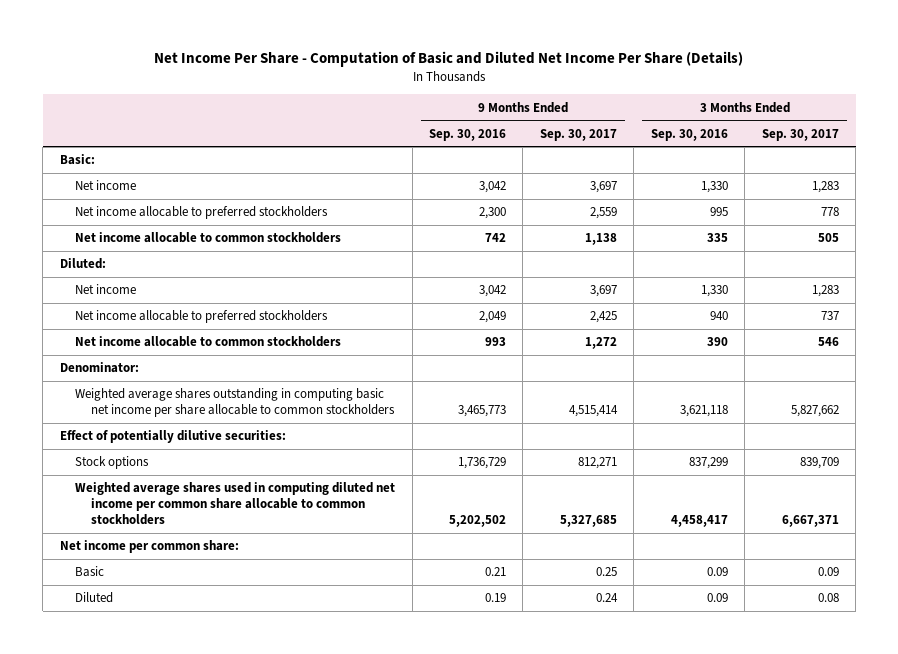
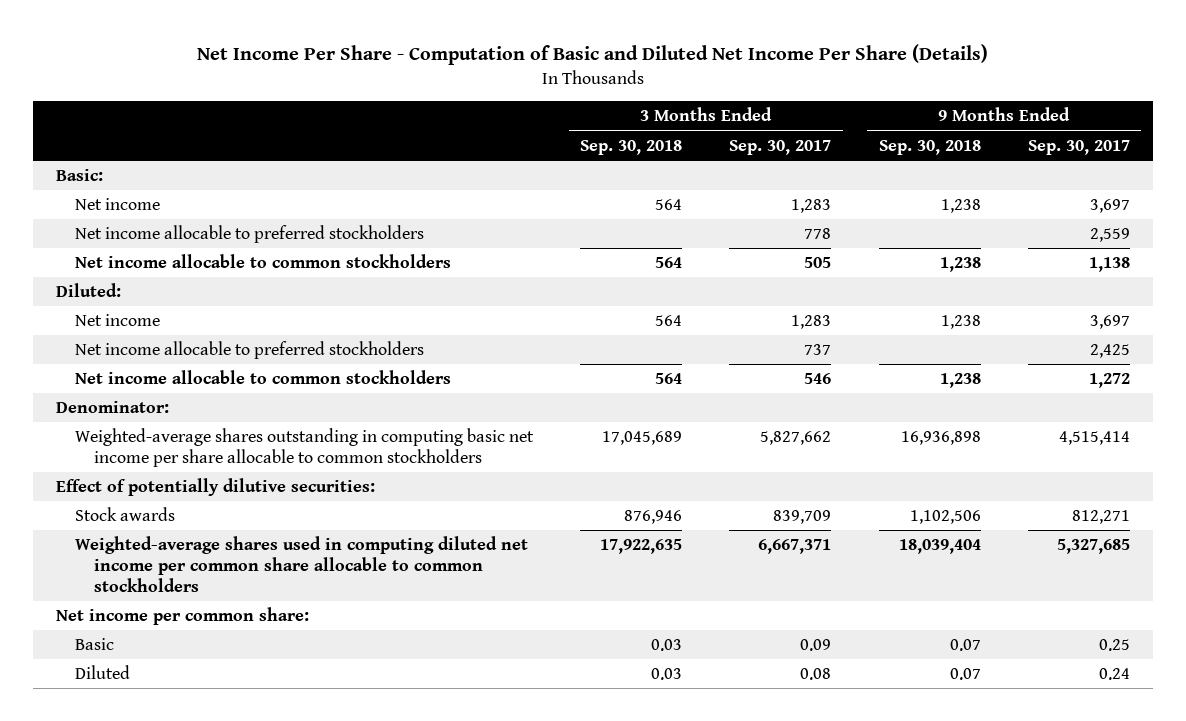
[429,128,507,141] Sep. 30, 2016 -> none
[650,128,728,141] Sep. 30, 2016 -> none
none -> [580,139,683,155] Sep. 30, 2018
none -> [878,139,981,155] Sep. 30, 2018
[75,388,395,418] Weighted average shares outstanding in computing basic net income per share allocable to common stockholders -> [75,428,535,468] Weighted-average shares outstanding in computing basic net income per share allocable to common stockholders
[75,456,150,470] Stock options -> [75,507,176,522] Stock awards
[75,482,396,526] Weighted average shares used in computing diluted net income per common share allocable to common stockholders -> [75,536,529,593] Weighted-average shares used in computing diluted net income per common share allocable to common stockholders

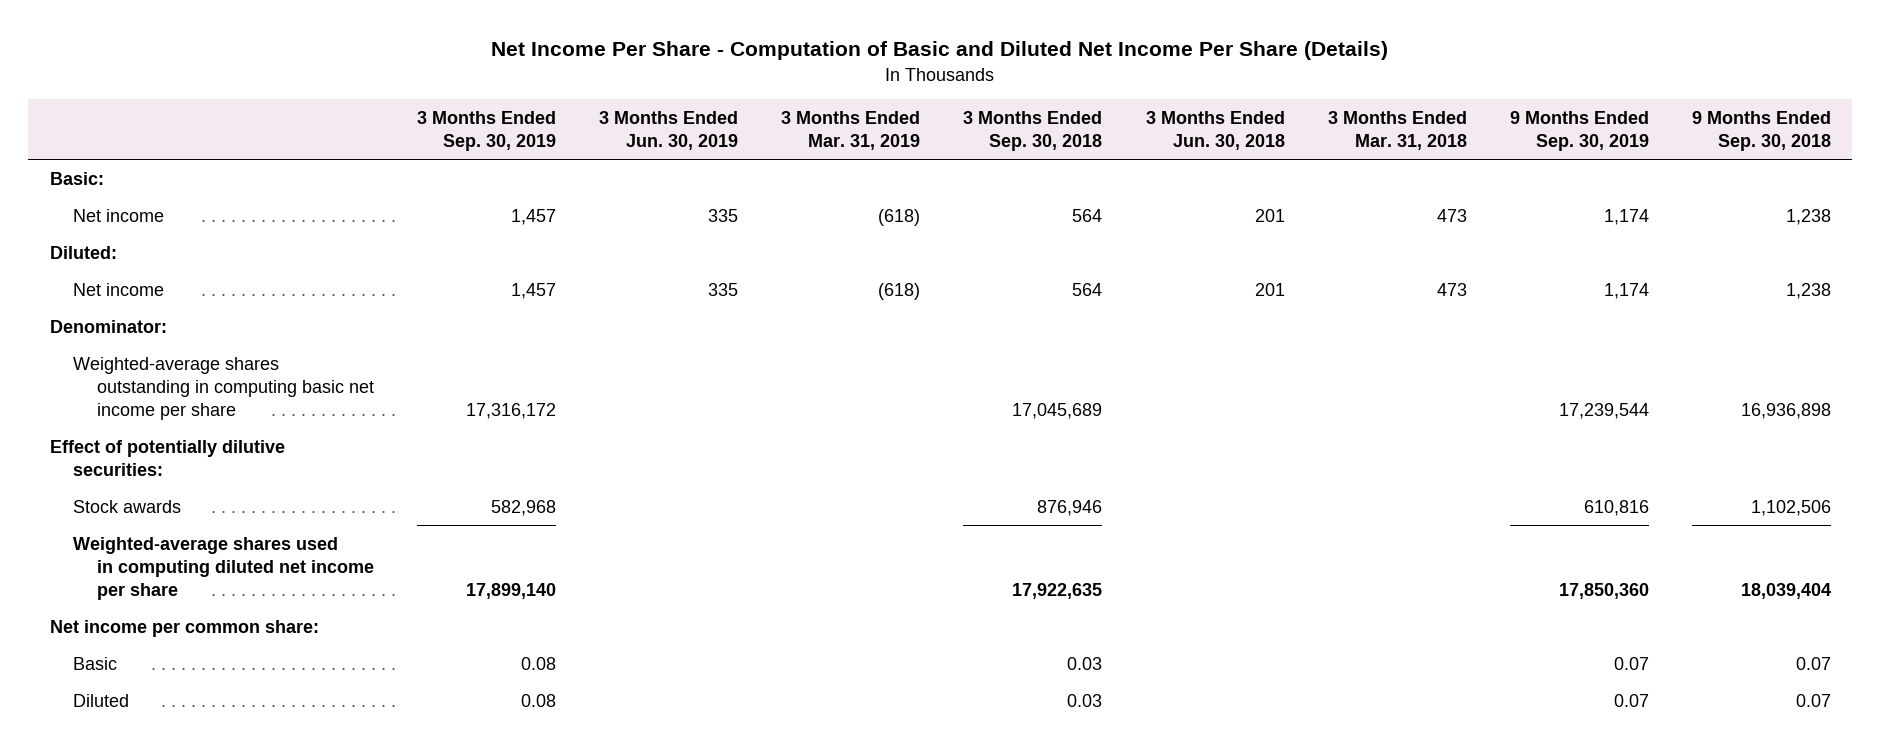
[729,139,832,155] Sep. 30, 2017 -> none
[1027,139,1130,155] Sep. 30, 2017 -> none
none -> [417,110,557,151] 3 Months Ended Sep. 30, 2019
none -> [599,110,739,150] 3 Months Ended Jun. 30, 2019
none -> [781,110,921,150] 3 Months Ended Mar. 31, 2019
none -> [1145,110,1285,150] 3 Months Ended Jun. 30, 2018
none -> [1327,110,1467,150] 3 Months Ended Mar. 31, 2018
none -> [1509,110,1649,151] 9 Months Ended Sep. 30, 2019
[75,225,425,244] Net income allocable to preferred stockholders -> none
[75,254,452,269] Net income allocable to common stockholders -> none
[75,341,425,360] Net income allocable to preferred stockholders -> none
[75,370,452,385] Net income allocable to common stockholders -> none
[75,428,535,468] Weighted-average shares outstanding in computing basic net income per share allocable to common stockholders -> [73,357,375,420] Weighted-average shares outstanding in computing basic net income per share
[75,536,529,593] Weighted-average shares used in computing diluted net income per common share allocable to common stockholders -> [73,537,375,600] Weighted-average shares used in computing diluted net income per share

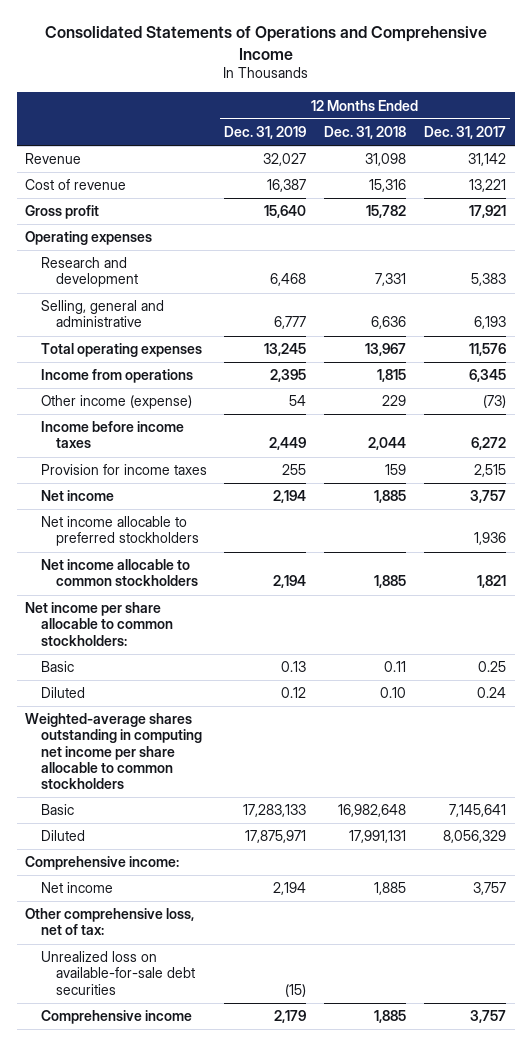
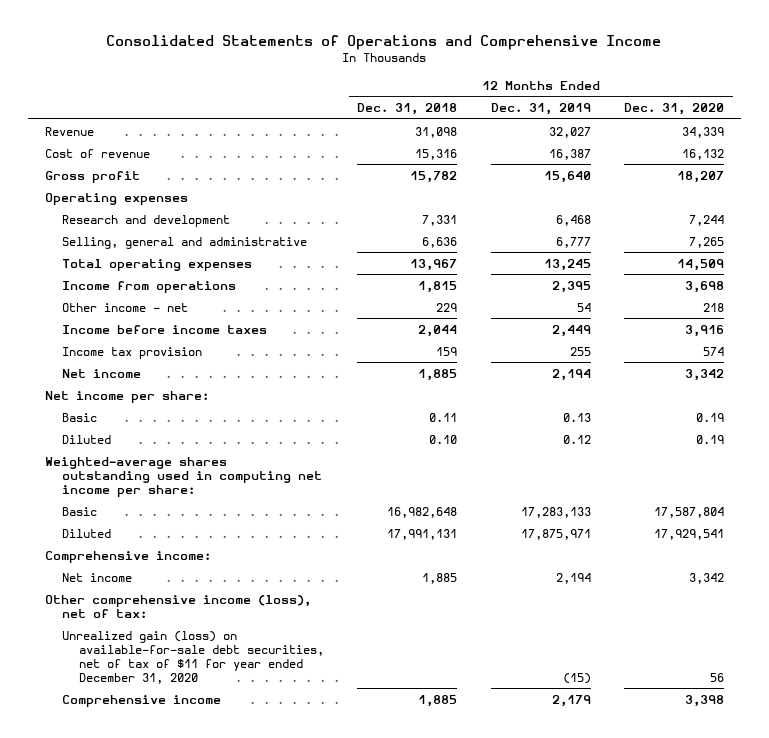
[423,126,506,140] Dec. 31, 2017 -> none
none -> [624,103,725,116] Dec. 31, 2020
[40,395,192,410] Other income (expense) -> [61,302,188,312] Other income - net
[40,464,207,476] Provision for income taxes -> [61,346,202,359] Income tax provision
[40,516,199,547] Net income allocable to preferred stockholders -> none
[40,559,198,587] Net income allocable to common stockholders -> none
[25,602,173,646] Net income per share allocable to common stockholders: -> [44,390,209,403] Net income per share:
[25,713,202,789] Weighted-average shares outstanding in computing net income per share allocable to common stockholders -> [44,456,322,497] Weighted-average shares outstanding used in computing net income per share:
[25,908,195,936] Other comprehensive loss, net of tax: -> [44,594,311,618] Other comprehensive income (loss), net of tax:
[40,951,195,995] Unrealized loss on available-for-sale debt securities -> [61,630,324,684] Unrealized gain (loss) on available-for-sale debt securities, net of tax of $11 for year ended December 31, 2020

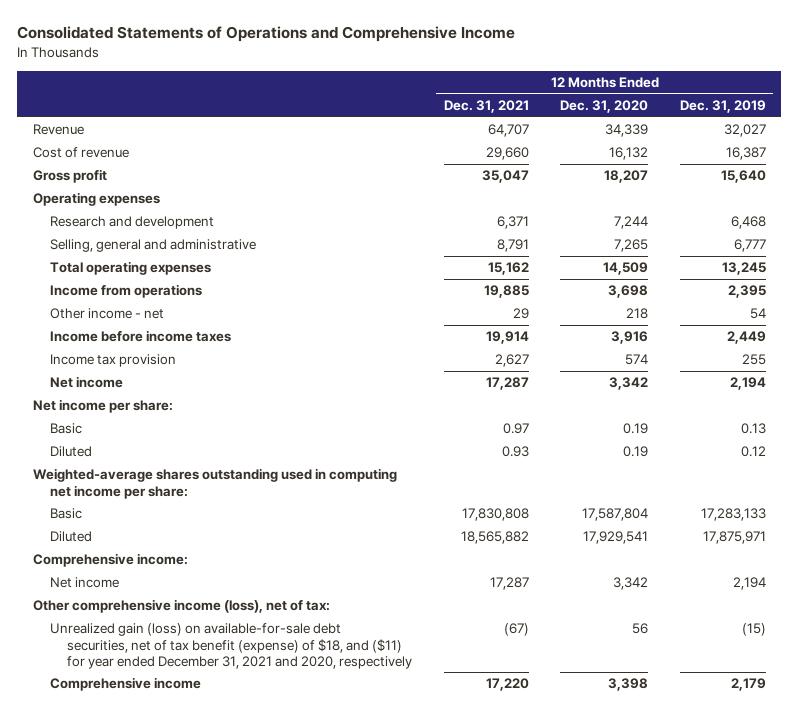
[357,103,458,116] Dec. 31, 2018 -> none
none -> [443,99,529,113] Dec. 31, 2021
[61,630,324,684] Unrealized gain (loss) on available-for-sale debt securities, net of tax of $11 for year ended December 31, 2020 -> [50,623,413,669] Unrealized gain (loss) on available-for-sale debt securities, net of tax benefit (expense) of $18, and ($11) for year ended December 31, 2021 and 2020, respectively

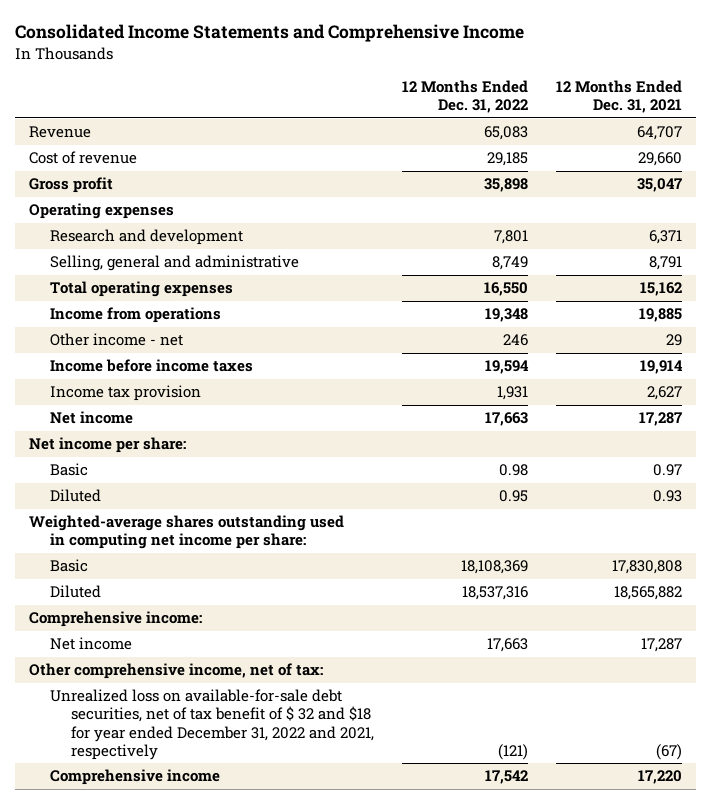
[17,26,516,43] Consolidated Statements of Operations and Comprehensive Income -> [14,24,524,43] Consolidated Income Statements and Comprehensive Income
[560,99,649,113] Dec. 31, 2020 -> none
[679,99,766,113] Dec. 31, 2019 -> none
none -> [401,80,528,114] 12 Months Ended Dec. 31, 2022
[32,599,330,614] Other comprehensive income (loss), net of tax: -> [28,663,323,680] Other comprehensive income, net of tax:
[50,623,413,669] Unrealized gain (loss) on available-for-sale debt securities, net of tax benefit (expense) of $18, and ($11) for year ended December 31, 2021 and 2020, respectively -> [49,689,374,760] Unrealized loss on available-for-sale debt securities, net of tax benefit of $ 32 and $18 for year ended December 31, 2022 and 2021, respectively

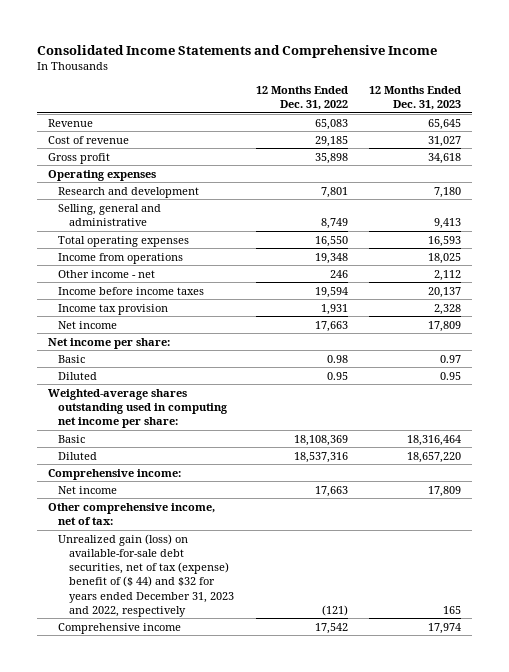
[556,80,683,114] 12 Months Ended Dec. 31, 2021 -> none
none -> [369,85,462,110] 12 Months Ended Dec. 31, 2023
[49,689,374,760] Unrealized loss on available-for-sale debt securities, net of tax benefit of $ 32 and $18 for year ended December 31, 2022 and 2021, respectively -> [58,533,234,617] Unrealized gain (loss) on available-for-sale debt securities, net of tax (expense) benefit of ($ 44) and $32 for years ended December 31, 2023 and 2022, respectively

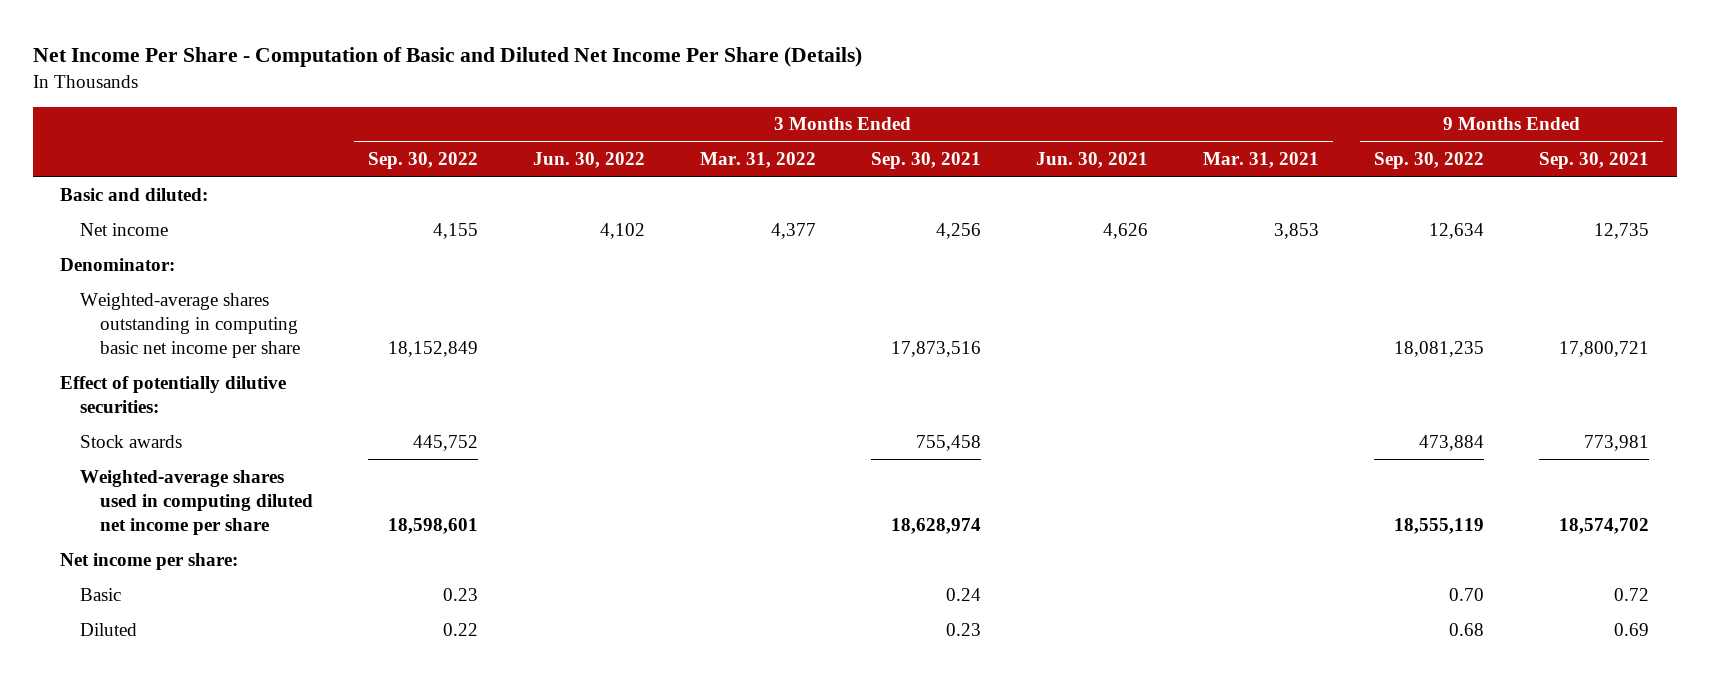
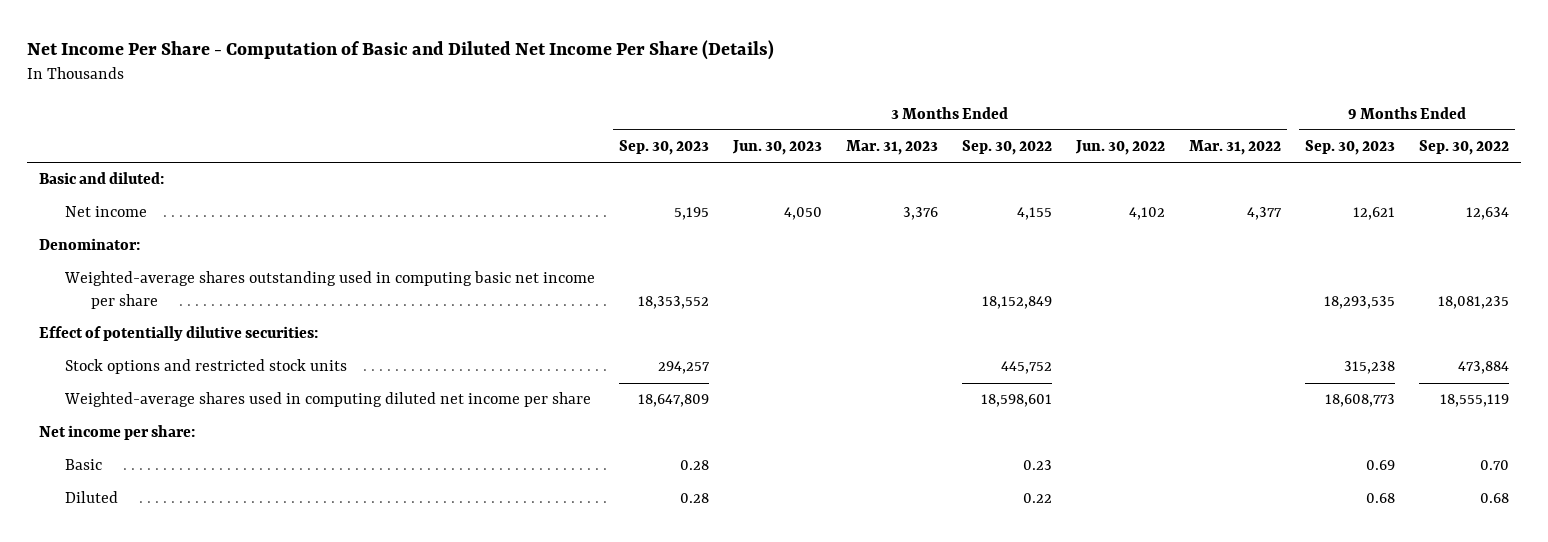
[870,151,981,169] Sep. 30, 2021 -> none
[1036,151,1149,168] Jun. 30, 2021 -> none
[1203,151,1320,168] Mar. 31, 2021 -> none
[1539,151,1650,169] Sep. 30, 2021 -> none
none -> [618,140,709,156] Sep. 30, 2023
none -> [731,140,822,156] Jun. 30, 2023
none -> [846,140,939,156] Mar. 31, 2023
none -> [1305,140,1396,156] Sep. 30, 2023
[80,292,300,358] Weighted-average shares outstanding in computing basic net income per share -> [63,271,595,309] Weighted-average shares outstanding used in computing basic net income per share
[80,434,183,448] Stock awards -> [64,359,347,375] Stock options and restricted stock units

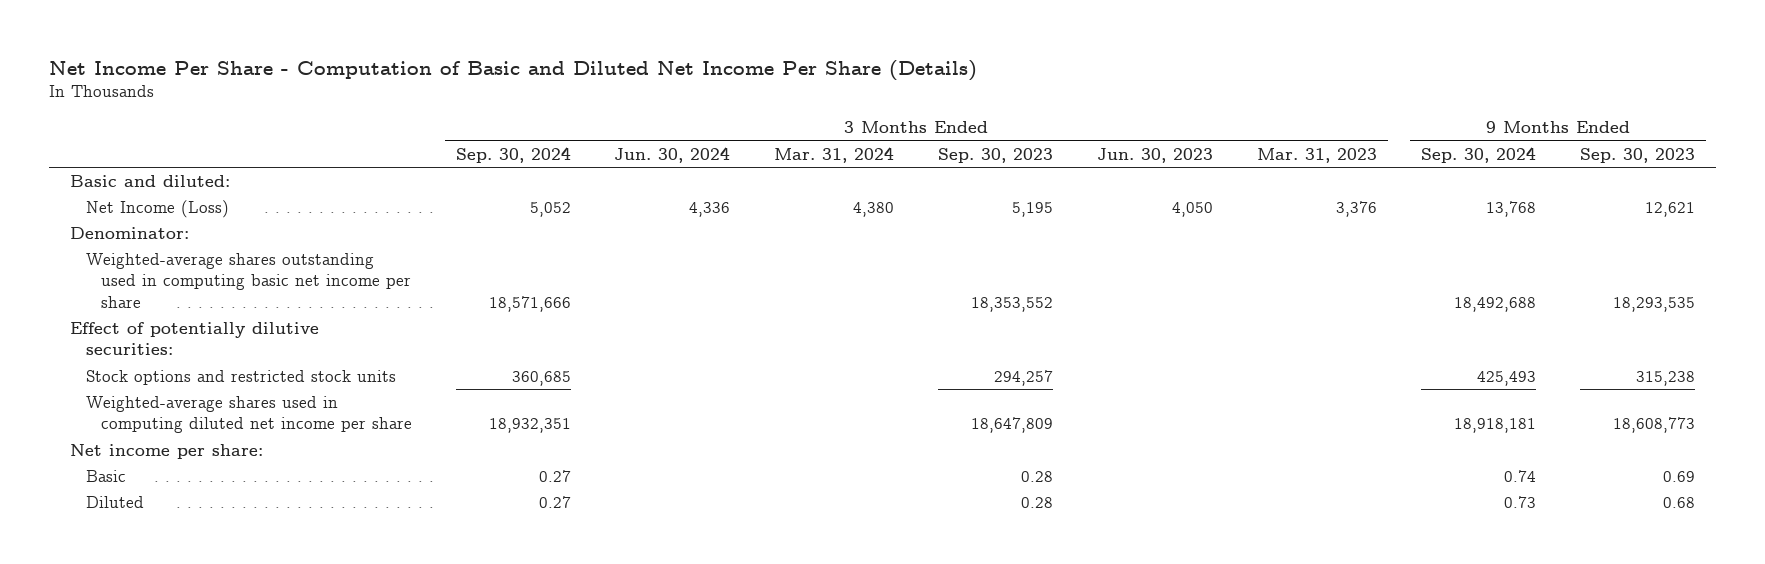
[962,140,1053,156] Sep. 30, 2022 -> none
[1075,140,1166,156] Jun. 30, 2022 -> none
[1189,140,1282,156] Mar. 31, 2022 -> none
[1419,140,1510,156] Sep. 30, 2022 -> none
none -> [455,146,571,163] Sep. 30, 2024
none -> [614,146,731,163] Jun. 30, 2024
none -> [774,146,895,163] Mar. 31, 2024
none -> [1420,146,1536,163] Sep. 30, 2024
[64,206,147,218] Net income -> [85,200,229,219] Net Income (Loss)

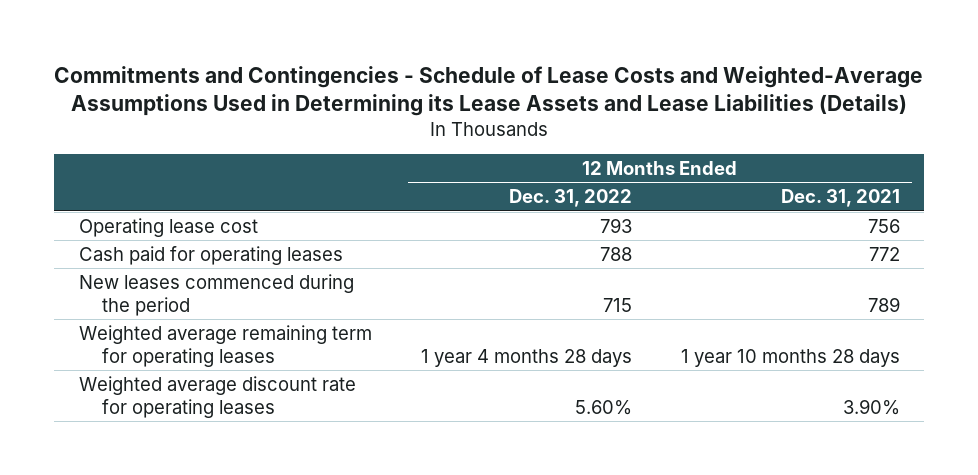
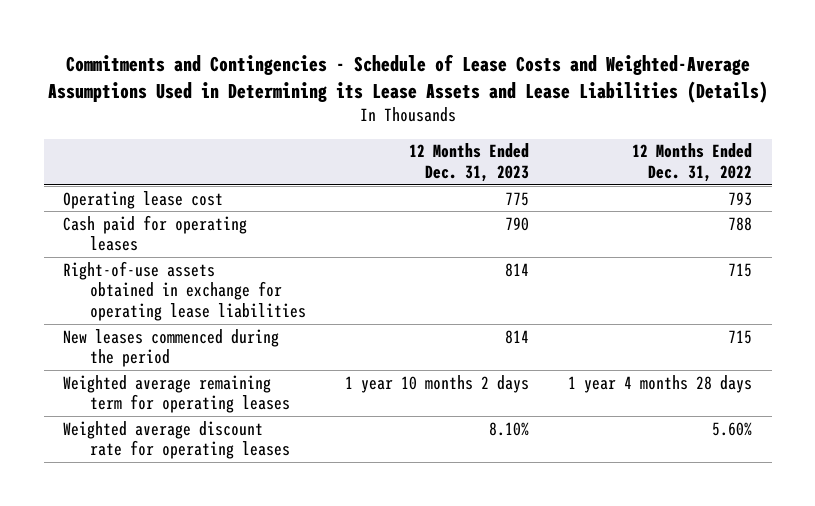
[780,189,900,208] Dec. 31, 2021 -> none
none -> [408,143,529,183] 12 Months Ended Dec. 31, 2023
none -> [63,260,306,321] Right-of-use assets obtained in exchange for operating lease liabilities

